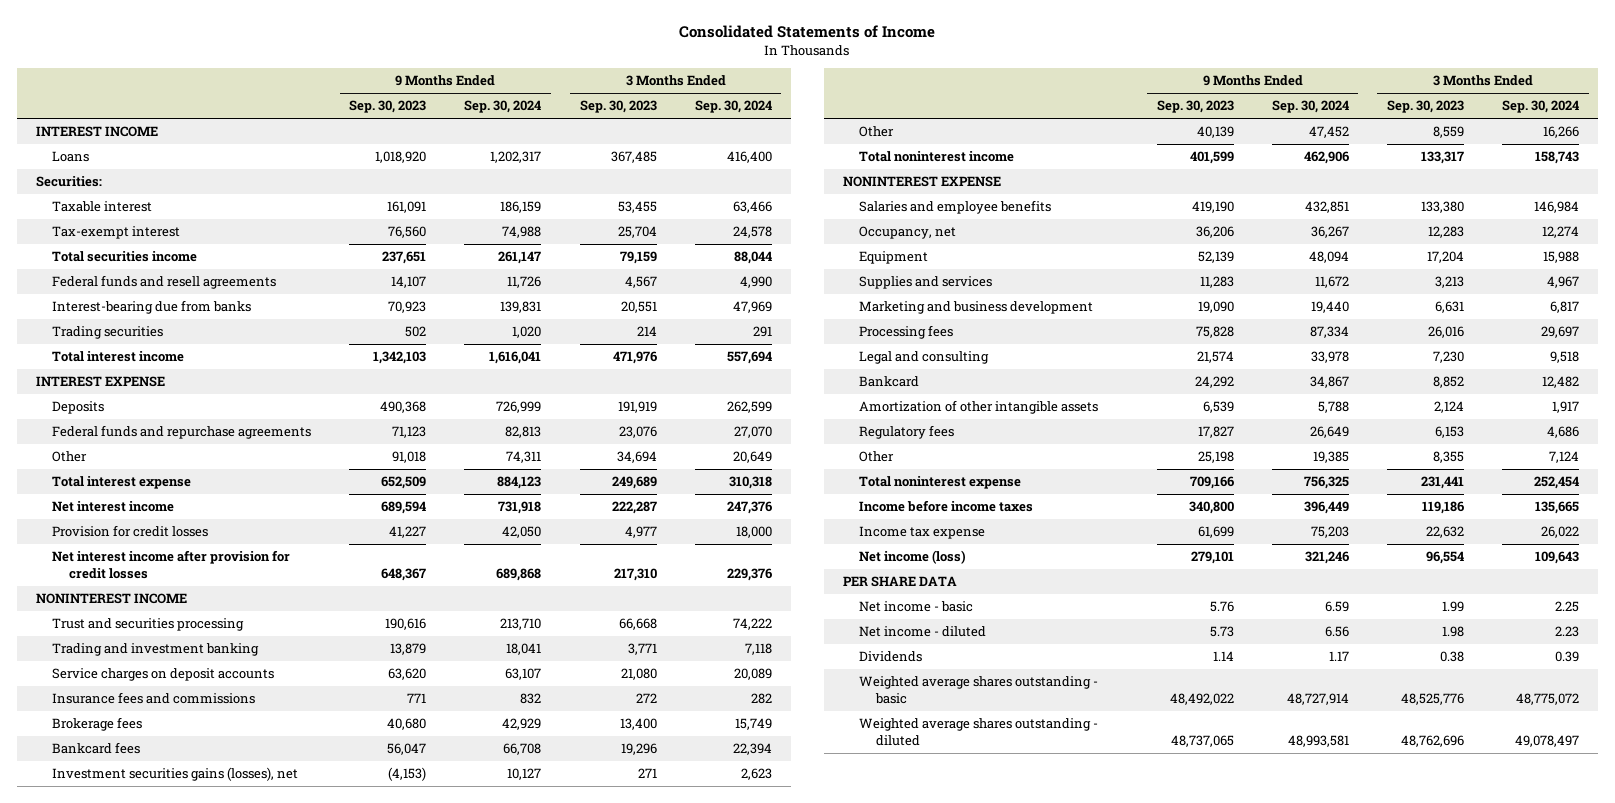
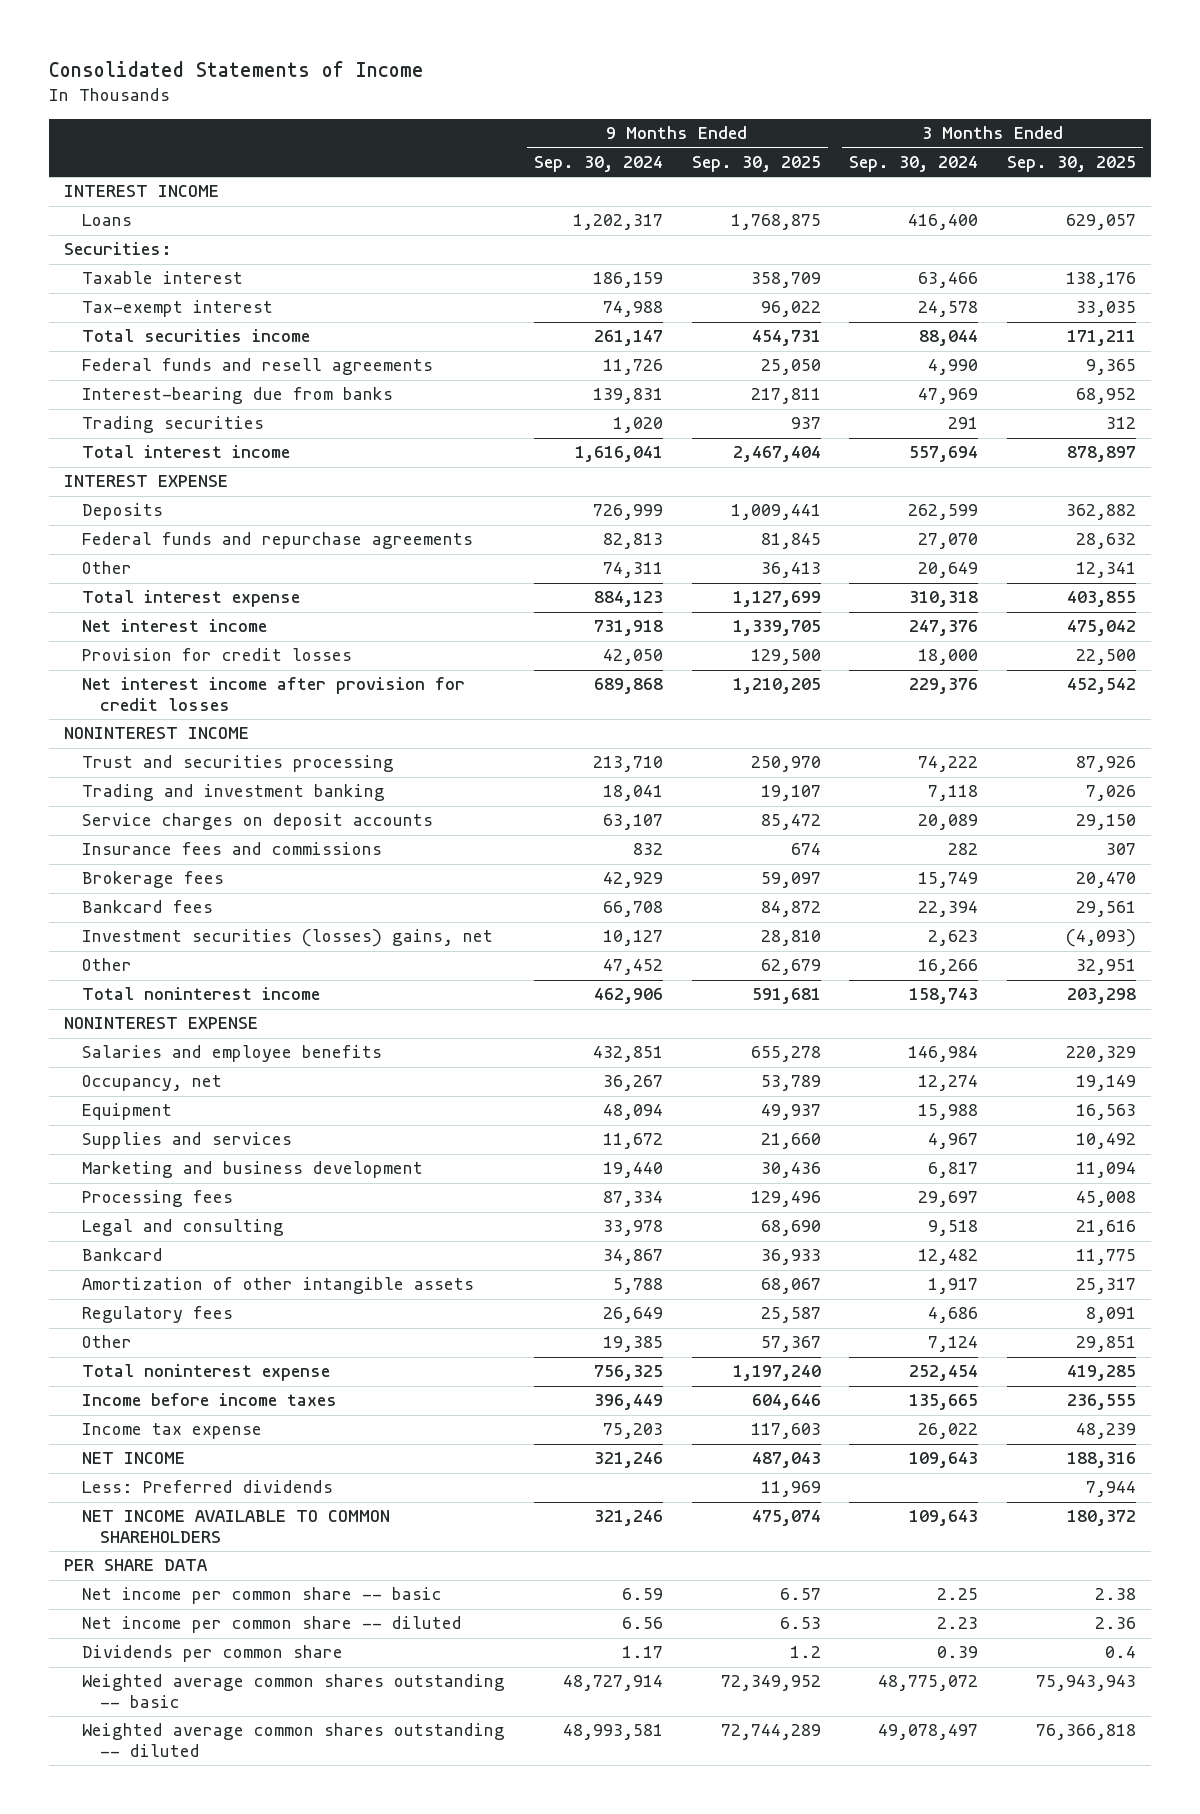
[349,100,427,114] Sep. 30, 2023 -> none
[579,100,657,114] Sep. 30, 2023 -> none
none -> [691,156,821,173] Sep. 30, 2025
none -> [1007,156,1137,173] Sep. 30, 2025
[52,767,299,782] Investment securities gains (losses), net -> [81,929,493,948] Investment securities (losses) gains, net
[859,550,967,565] Net income (loss) -> [81,1452,185,1465] NET INCOME
none -> [81,1480,333,1494] Less: Preferred dividends
none -> [81,1510,390,1544] NET INCOME AVAILABLE TO COMMON SHAREHOLDERS
[859,601,974,613] Net income - basic -> [81,1587,442,1605] Net income per common share -- basic
[859,626,987,638] Net income - diluted -> [81,1616,462,1634] Net income per common share -- diluted
[859,651,923,663] Dividends -> [81,1645,343,1663] Dividends per common share
[859,676,1099,705] Weighted average shares outstanding - basic -> [81,1674,505,1709] Weighted average common shares outstanding -- basic
[859,718,1099,747] Weighted average shares outstanding - diluted -> [81,1723,505,1758] Weighted average common shares outstanding -- diluted

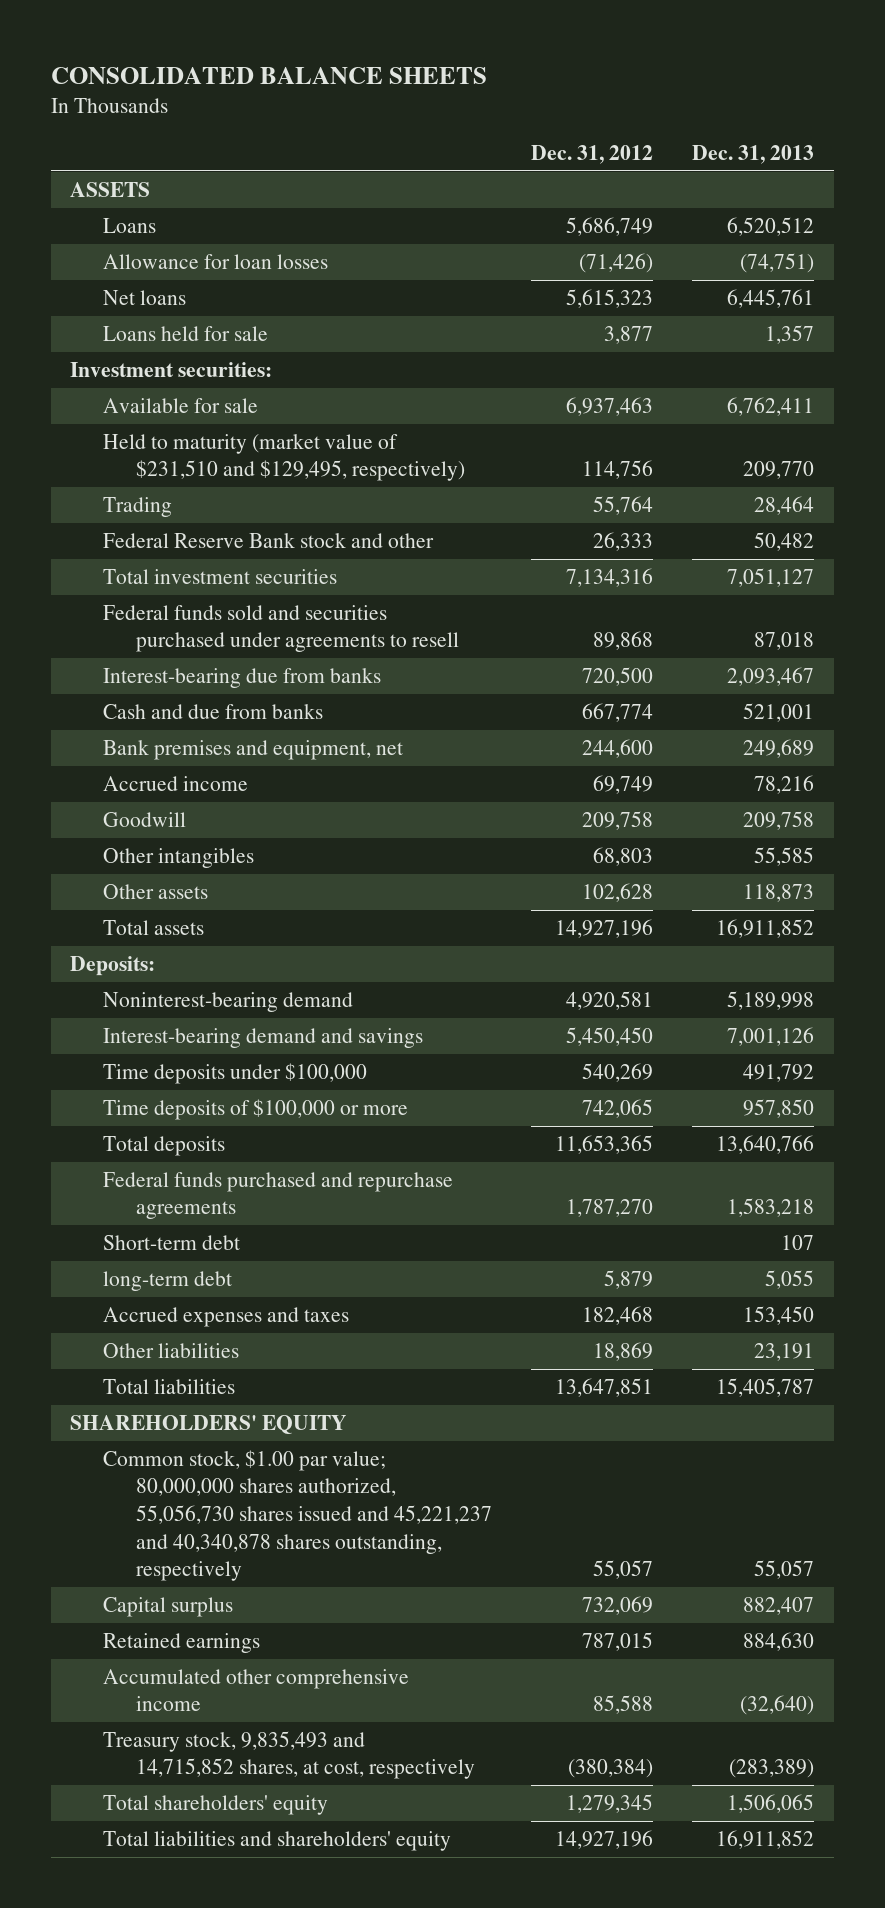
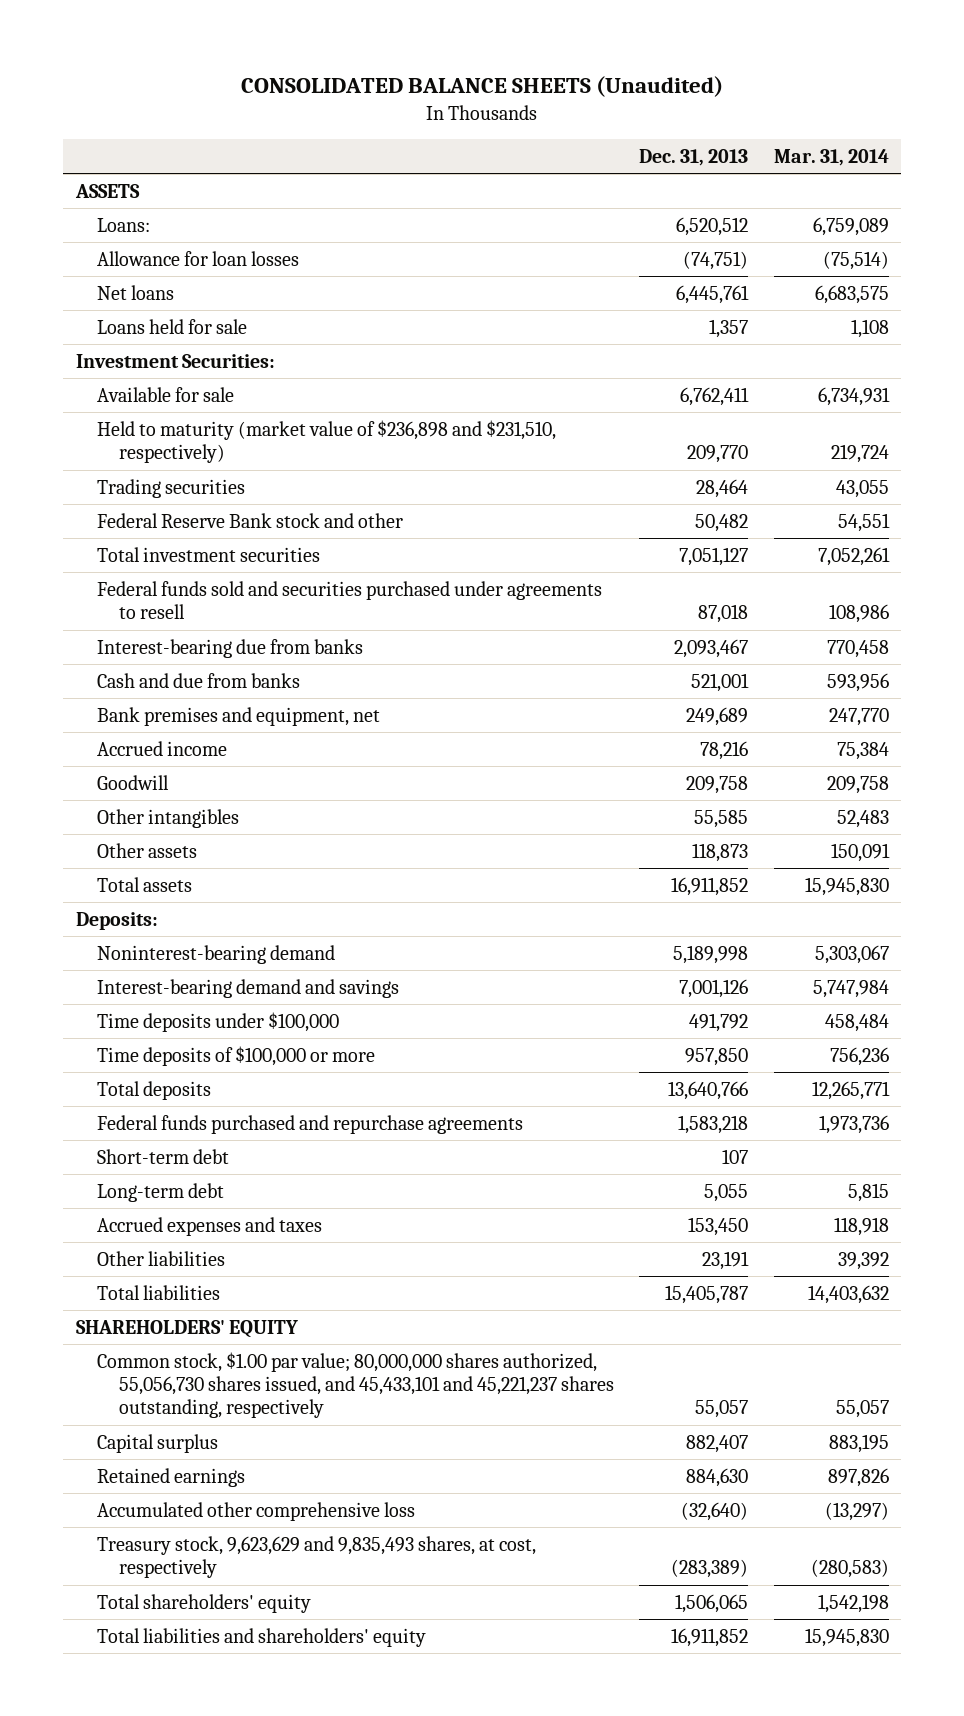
[50,67,487,85] CONSOLIDATED BALANCE SHEETS -> [241,76,724,98] CONSOLIDATED BALANCE SHEETS (Unaudited)
[531,144,654,164] Dec. 31, 2012 -> none
none -> [773,148,889,166] Mar. 31, 2014
[103,217,157,233] Loans -> [97,217,151,232] Loans:
[70,361,273,377] Investment securities: -> [75,353,275,368] Investment Securities:
[103,433,465,482] Held to maturity (market value of $231,510 and $129,495, respectively) -> [97,419,557,463] Held to maturity (market value of $236,898 and $231,510, respectively)
[103,496,173,517] Trading -> [97,478,246,498] Trading securities
[103,1270,233,1291] long-term debt -> [97,1182,225,1202] Long-term debt
[103,1449,492,1582] Common stock, $1.00 par value; 80,000,000 shares authorized, 55,056,730 shares issued and 45,221,237 and 40,340,878 shares outstanding, respectively -> [97,1351,614,1419] Common stock, $1.00 par value; 80,000,000 shares authorized, 55,056,730 shares issued, and 45,433,101 and 45,221,237 shares outstanding, respectively
[103,1668,410,1712] Accumulated other comprehensive income -> [97,1501,416,1521] Accumulated other comprehensive loss
[103,1730,475,1780] Treasury stock, 9,835,493 and 14,715,852 shares, at cost, respectively -> [97,1535,537,1578] Treasury stock, 9,623,629 and 9,835,493 shares, at cost, respectively

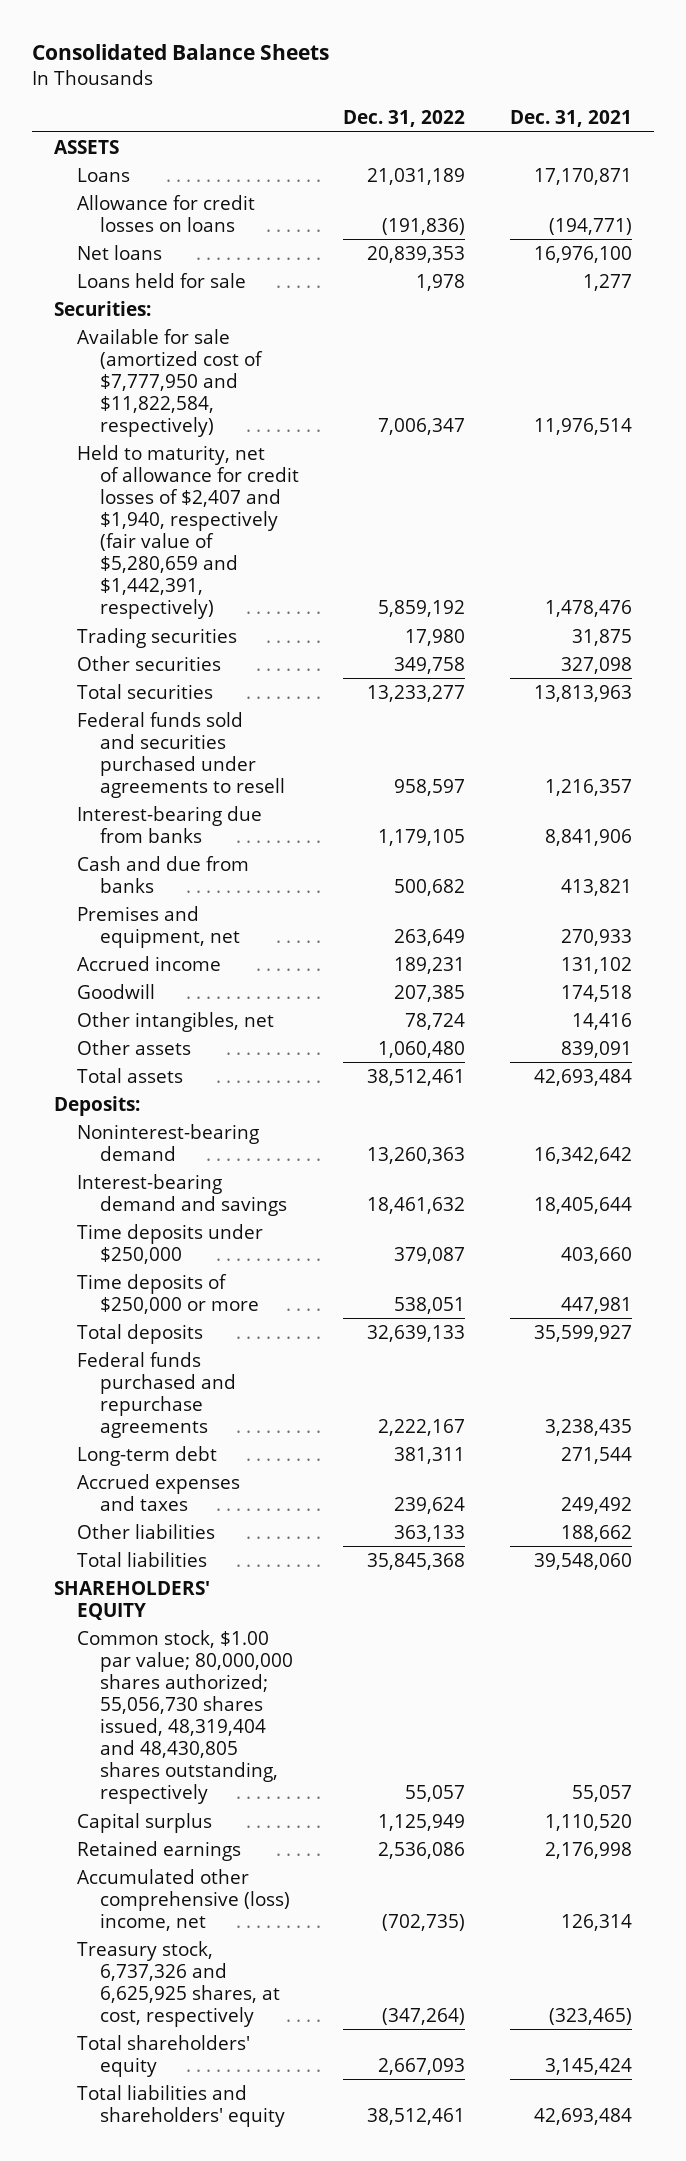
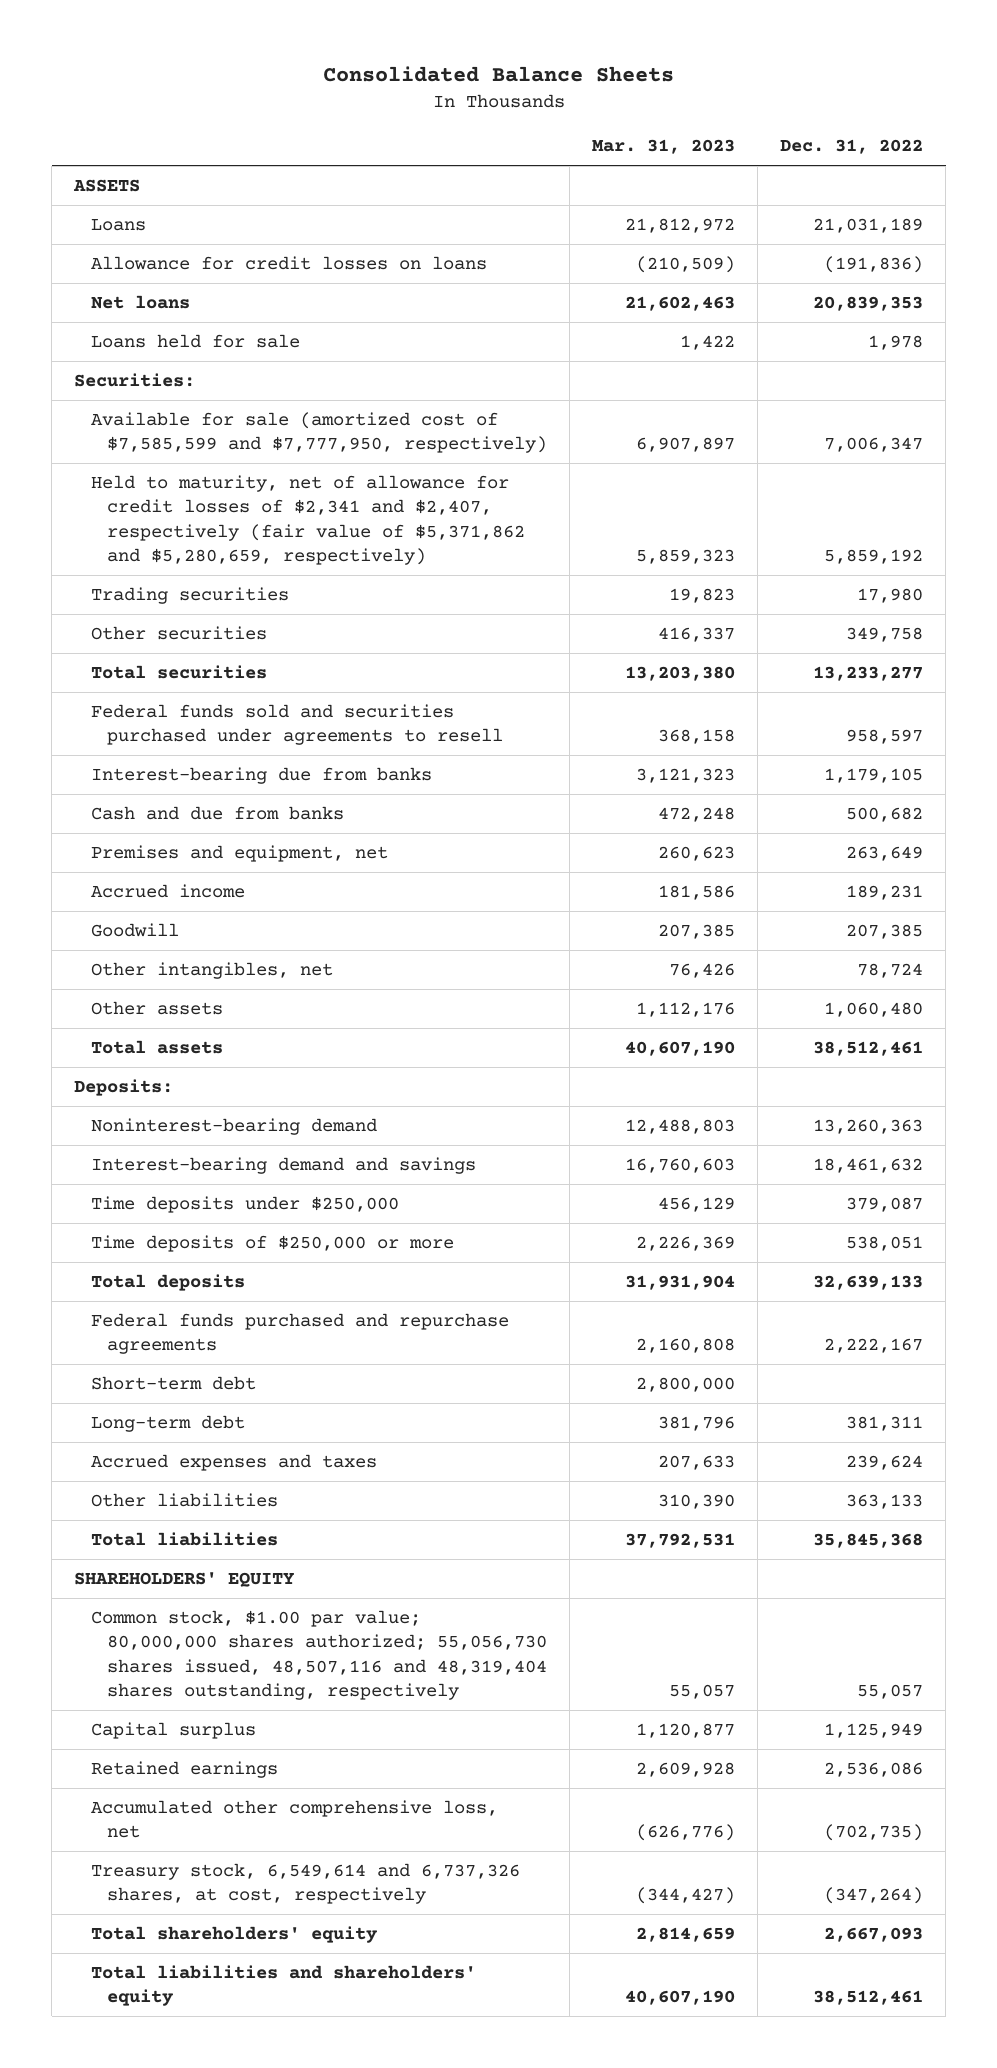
[509,109,632,127] Dec. 31, 2021 -> none
none -> [592,139,736,155] Mar. 31, 2023
[76,328,263,437] Available for sale (amortized cost of $7,777,950 and $11,822,584, respectively) -> [90,412,548,454] Available for sale (amortized cost of $7,585,599 and $7,777,950, respectively)
[76,444,299,620] Held to maturity, net of allowance for credit losses of $2,407 and $1,940, respectively (fair value of $5,280,659 and $1,442,391, respectively) -> [90,475,526,566] Held to maturity, net of allowance for credit losses of $2,341 and $2,407, respectively (fair value of $5,371,862 and $5,280,659, respectively)
none -> [90,1376,256,1391] Short-term debt
[76,1629,293,1805] Common stock, $1.00 par value; 80,000,000 shares authorized; 55,056,730 shares issued, 48,319,404 and 48,430,805 shares outstanding, respectively -> [90,1610,548,1701] Common stock, $1.00 par value; 80,000,000 shares authorized; 55,056,730 shares issued, 48,507,116 and 48,319,404 shares outstanding, respectively
[76,1868,290,1931] Accumulated other comprehensive (loss) income, net -> [90,1800,498,1839] Accumulated other comprehensive loss, net
[76,1940,280,2027] Treasury stock, 6,737,326 and 6,625,925 shares, at cost, respectively -> [90,1863,520,1905] Treasury stock, 6,549,614 and 6,737,326 shares, at cost, respectively

